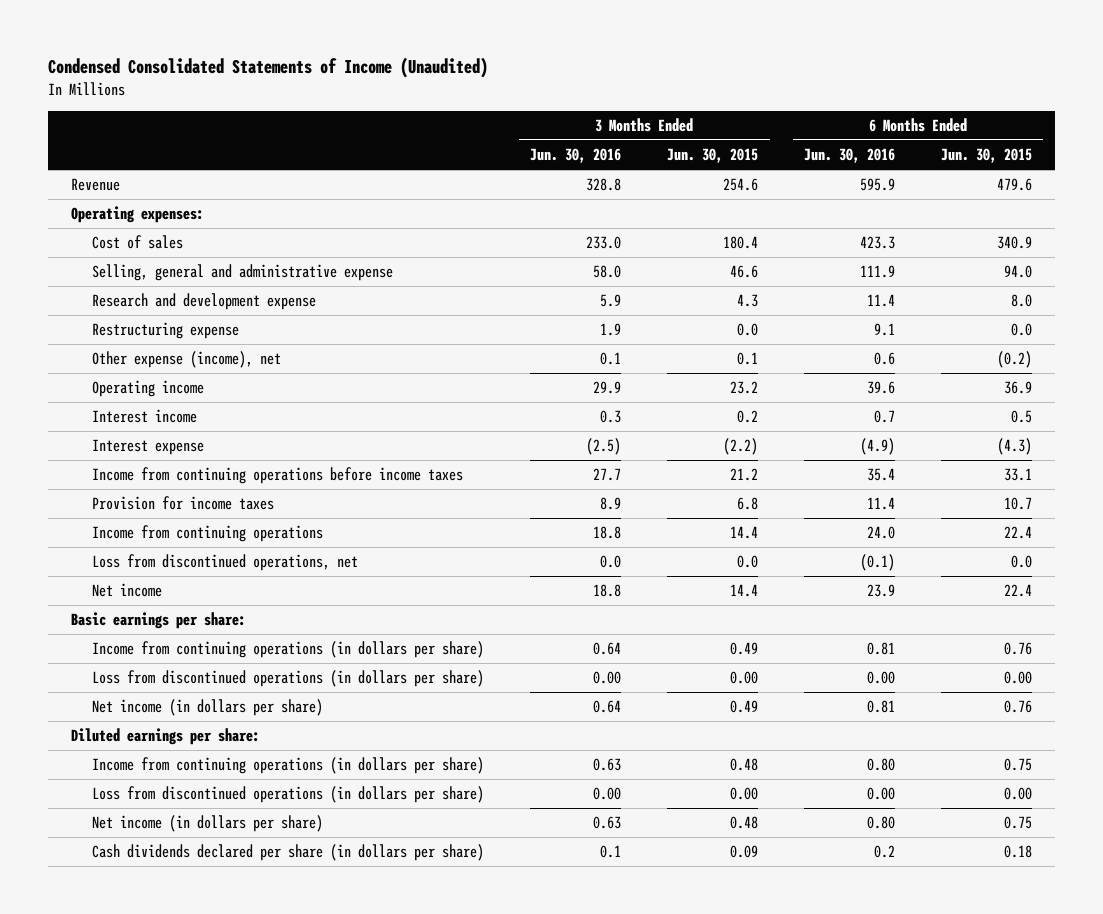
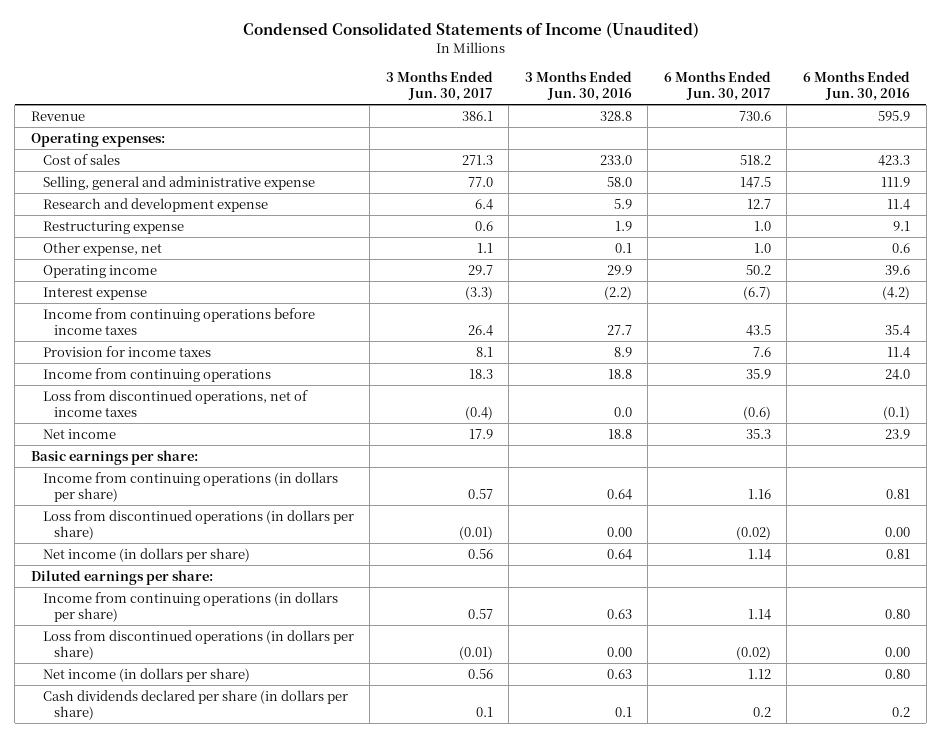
[667,148,759,164] Jun. 30, 2015 -> none
[940,148,1032,164] Jun. 30, 2015 -> none
none -> [385,70,493,102] 3 Months Ended Jun. 30, 2017
none -> [663,70,771,102] 6 Months Ended Jun. 30, 2017
[92,351,282,369] Other expense (income), net -> [42,241,162,256] Other expense, net
[92,409,198,424] Interest income -> none
[586,438,622,456] (2.5) -> [603,285,632,300] (2.2)
[860,438,896,456] (4.9) -> [882,285,911,300] (4.2)
[92,554,359,572] Loss from discontinued operations, net -> [42,389,308,418] Loss from discontinued operations, net of income taxes

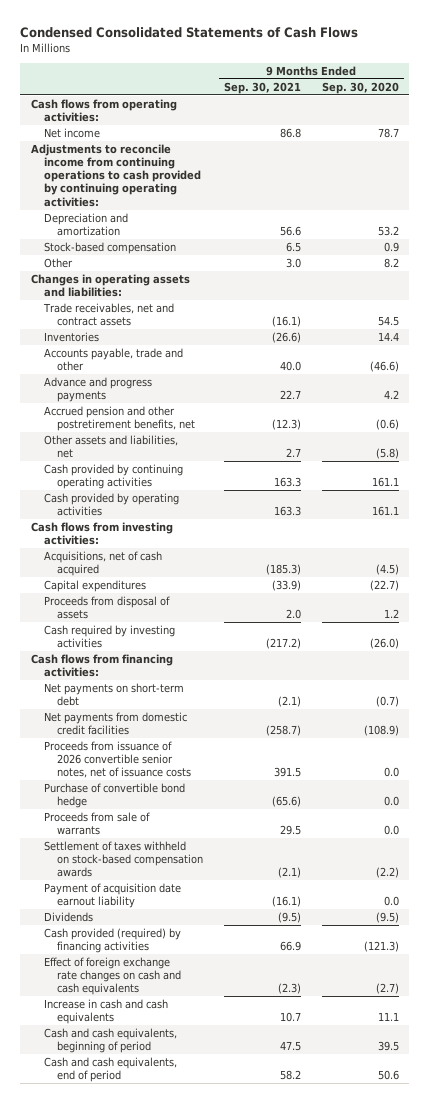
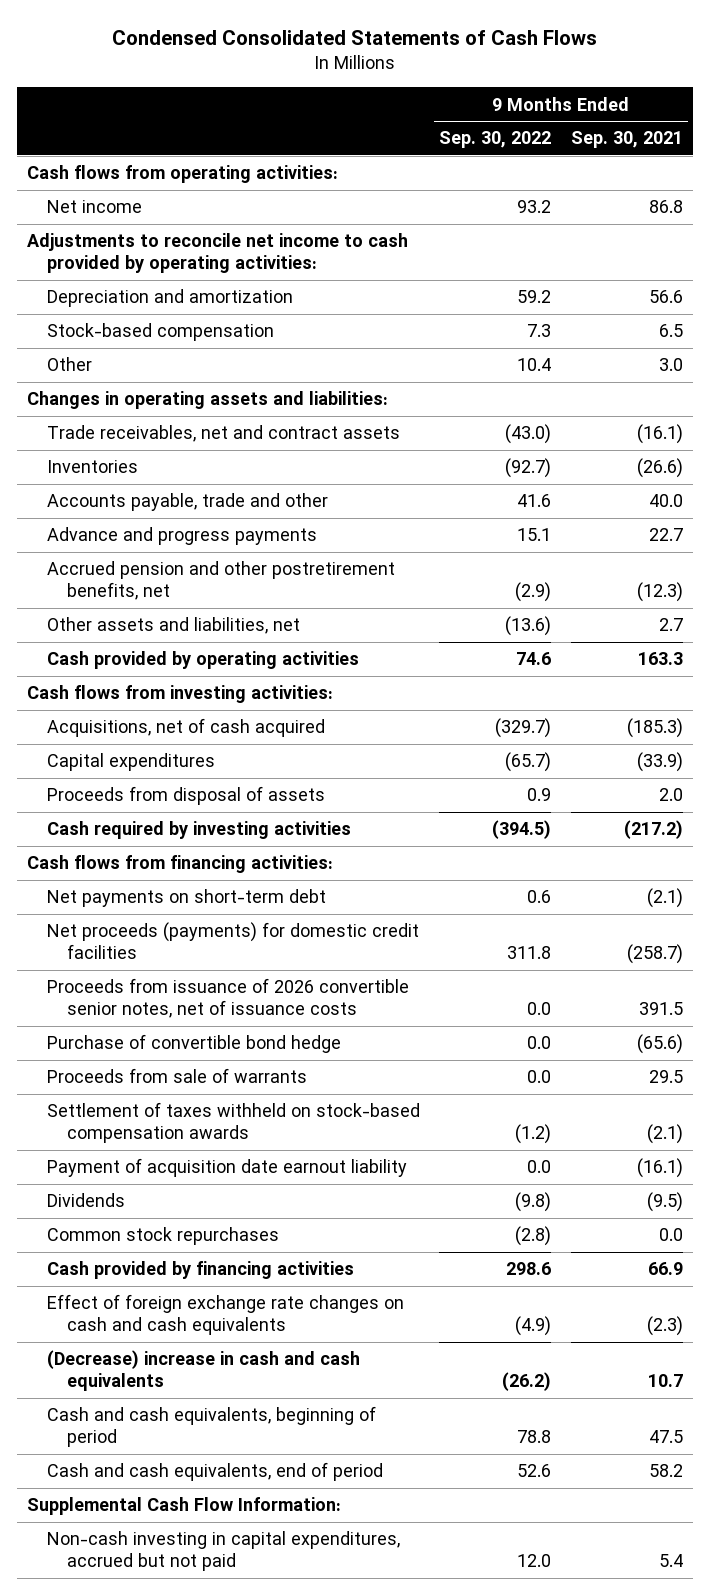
[321,81,399,94] Sep. 30, 2020 -> none
none -> [439,131,552,149] Sep. 30, 2022
[30,143,201,207] Adjustments to reconcile income from continuing operations to cash provided by continuing operating activities: -> [26,233,408,274] Adjustments to reconcile net income to cash provided by operating activities:
[43,463,183,490] Cash provided by continuing operating activities -> none
[43,711,187,736] Net payments from domestic credit facilities -> [46,922,419,960] Net proceeds (payments) for domestic credit facilities
none -> [46,1227,279,1246] Common stock repurchases
[43,927,181,954] Cash provided (required) by financing activities -> [46,1261,354,1280] Cash provided by financing activities
[43,998,168,1025] Increase in cash and cash equivalents -> [46,1350,360,1392] (Decrease) increase in cash and cash equivalents
none -> [26,1497,341,1516] Supplemental Cash Flow Information:
none -> [46,1531,400,1572] Non-cash investing in capital expenditures, accrued but not paid

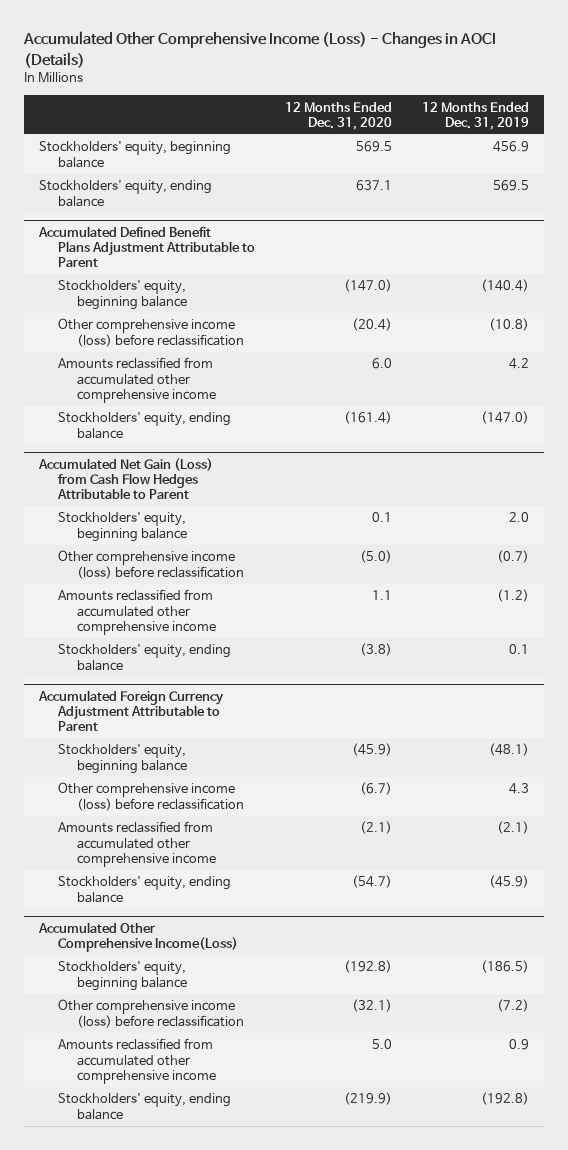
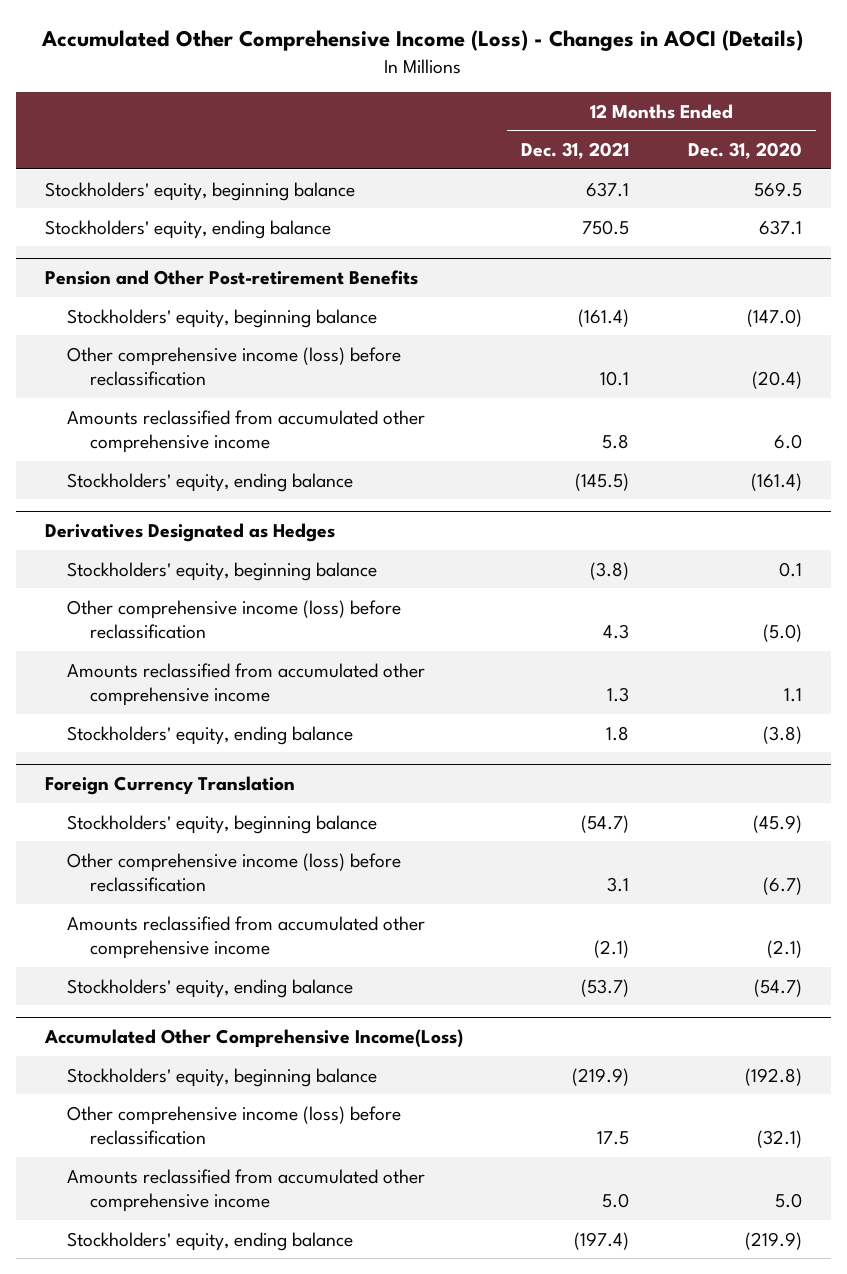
[421,101,529,130] 12 Months Ended Dec. 31, 2019 -> none
none -> [521,142,630,160] Dec. 31, 2021
[38,225,256,268] Accumulated Defined Benefit Plans Adjustment Attributable to Parent -> [45,269,419,285] Pension and Other Post-retirement Benefits
[38,457,214,500] Accumulated Net Gain (Loss) from Cash Flow Hedges Attributable to Parent -> [45,522,336,542] Derivatives Designated as Hedges
[38,689,225,732] Accumulated Foreign Currency Adjustment Attributable to Parent -> [45,775,296,795] Foreign Currency Translation

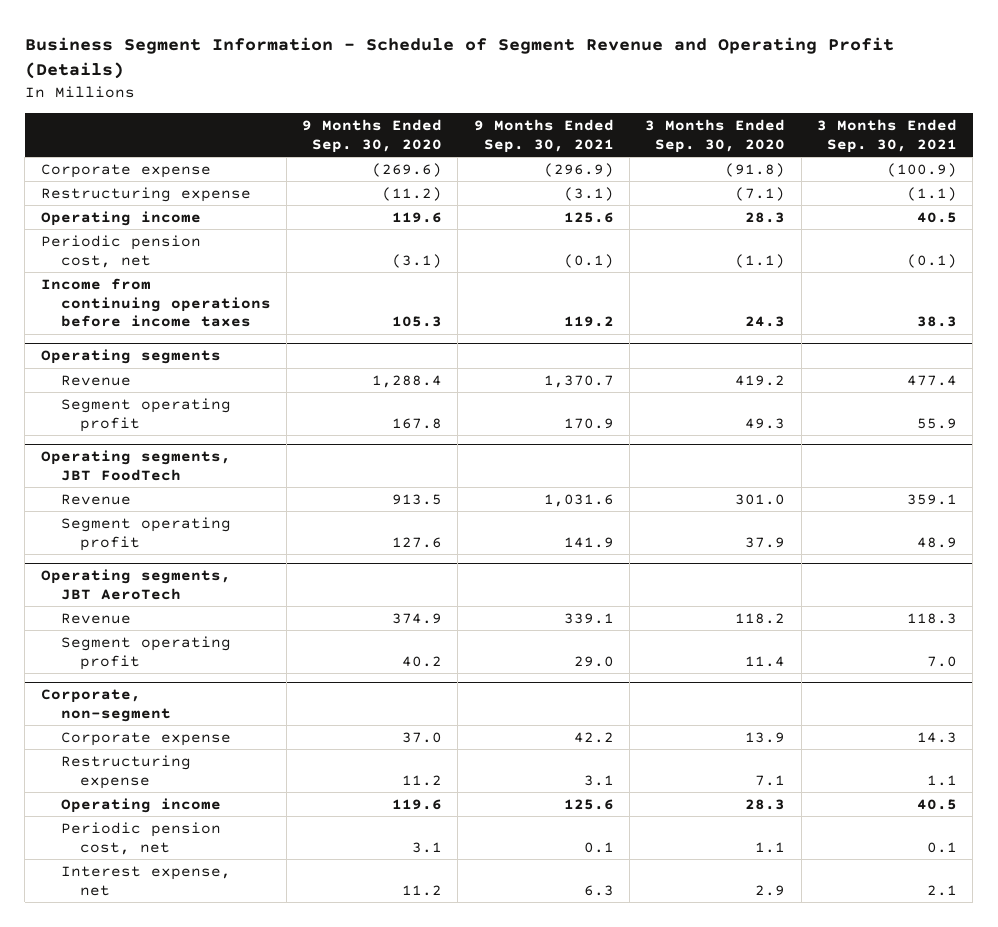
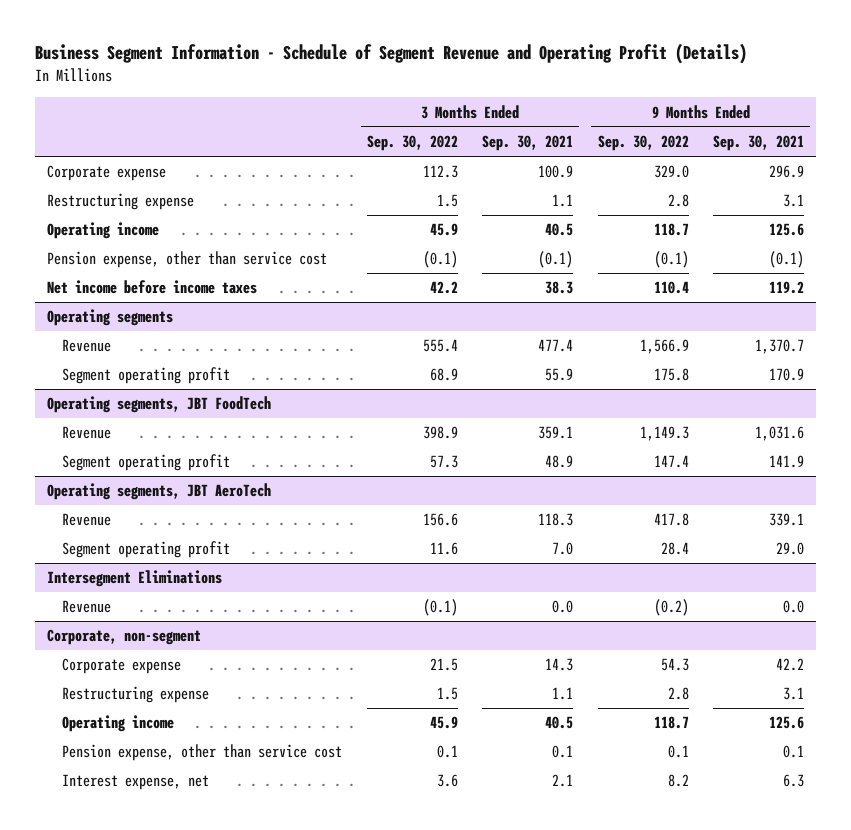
[302,119,443,153] 9 Months Ended Sep. 30, 2020 -> none
[645,119,786,153] 3 Months Ended Sep. 30, 2020 -> none
none -> [366,134,458,151] Sep. 30, 2022
none -> [597,134,689,151] Sep. 30, 2022
[543,162,614,177] (296.9) -> [768,165,804,179] 296.9
[886,162,957,177] (100.9) -> [538,165,574,179] 100.9
[563,186,614,201] (3.1) -> [782,194,804,208] 3.1
[906,186,957,201] (1.1) -> [552,194,574,208] 1.1
[40,234,201,268] Periodic pension cost, net -> none
none -> [46,251,327,269] Pension expense, other than service cost
[40,277,271,328] Income from continuing operations before income taxes -> [46,280,257,295] Net income before income taxes
none -> [46,570,222,588] Intersegment Eliminations
none -> [62,600,112,614] Revenue
[60,821,221,855] Periodic pension cost, net -> none
none -> [62,744,343,762] Pension expense, other than service cost

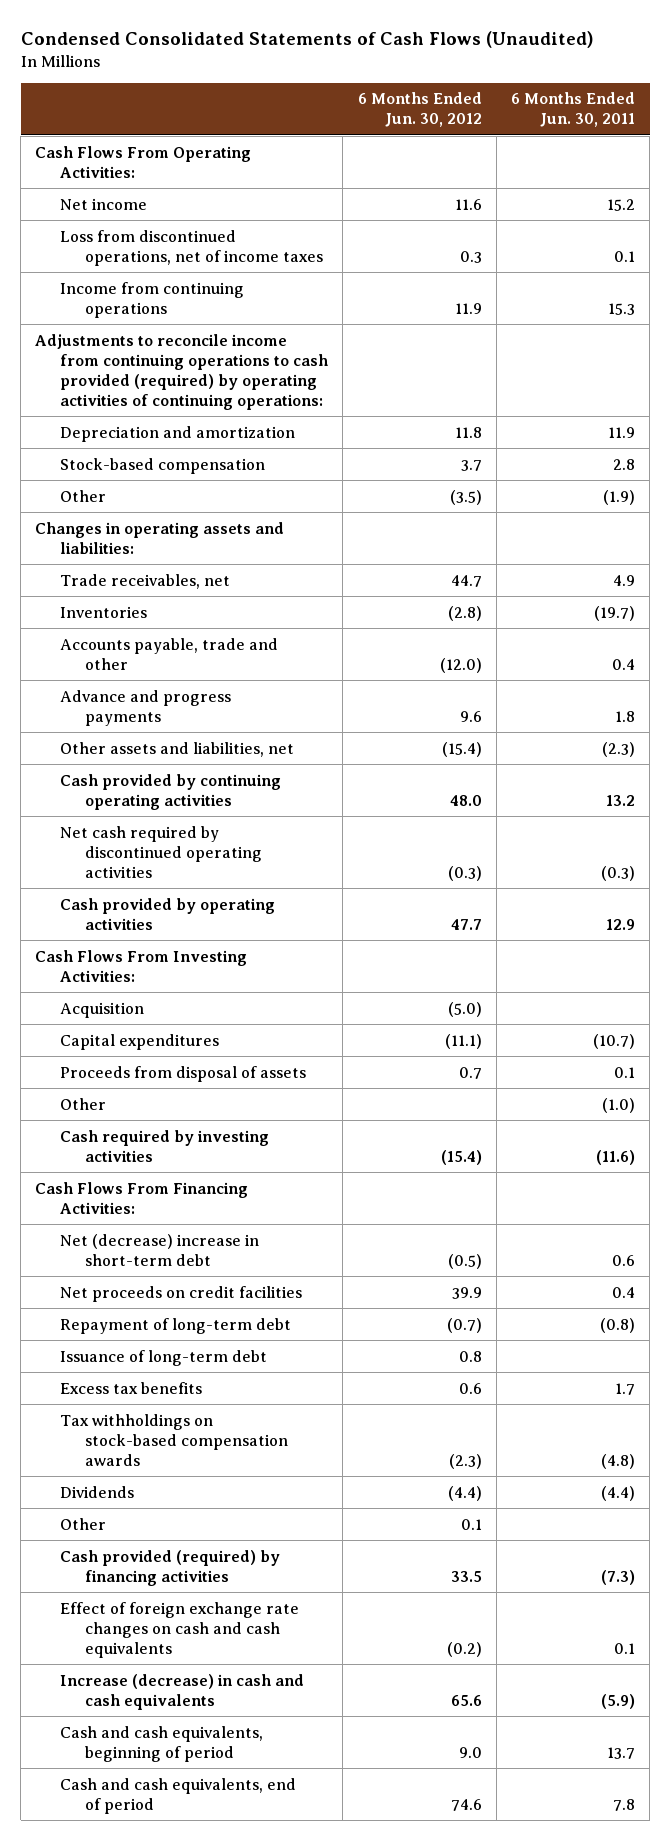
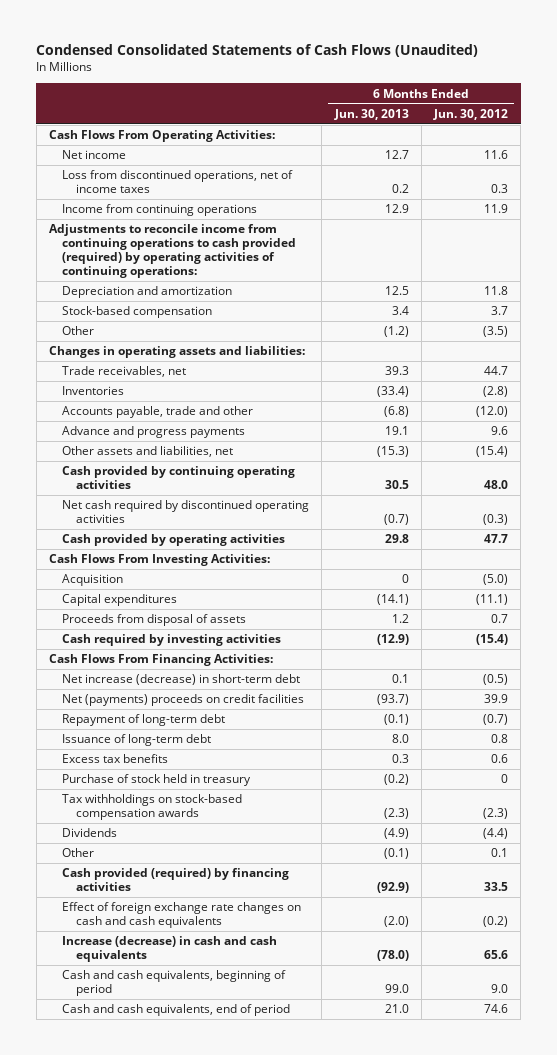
[511,92,636,128] 6 Months Ended Jun. 30, 2011 -> none
none -> [333,108,409,120] Jun. 30, 2013
[60,1097,107,1110] Other -> none
[60,1233,260,1266] Net (decrease) increase in short-term debt -> [62,674,301,686] Net increase (decrease) in short-term debt
[60,1285,303,1302] Net proceeds on credit facilities -> [62,694,305,707] Net (payments) proceeds on credit facilities
none -> [62,774,252,787] Purchase of stock held in treasury

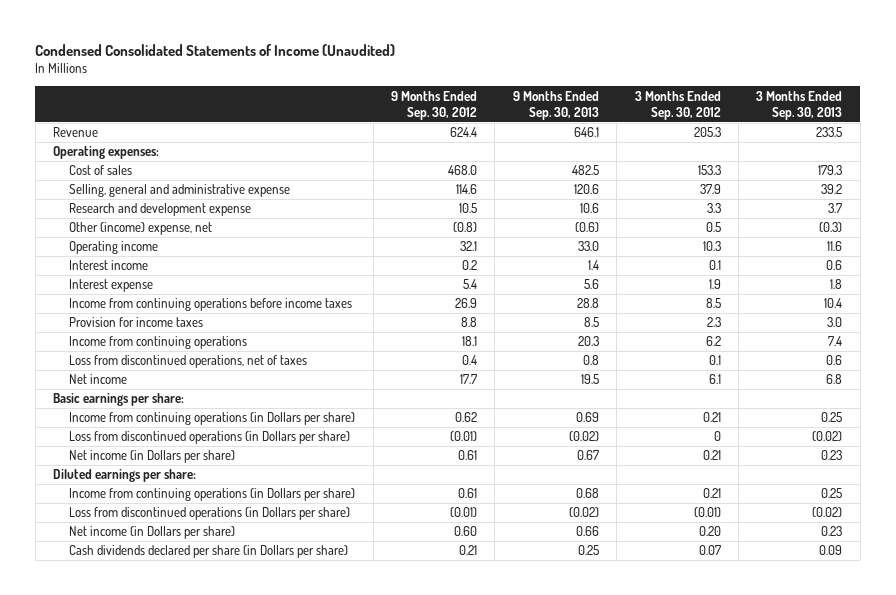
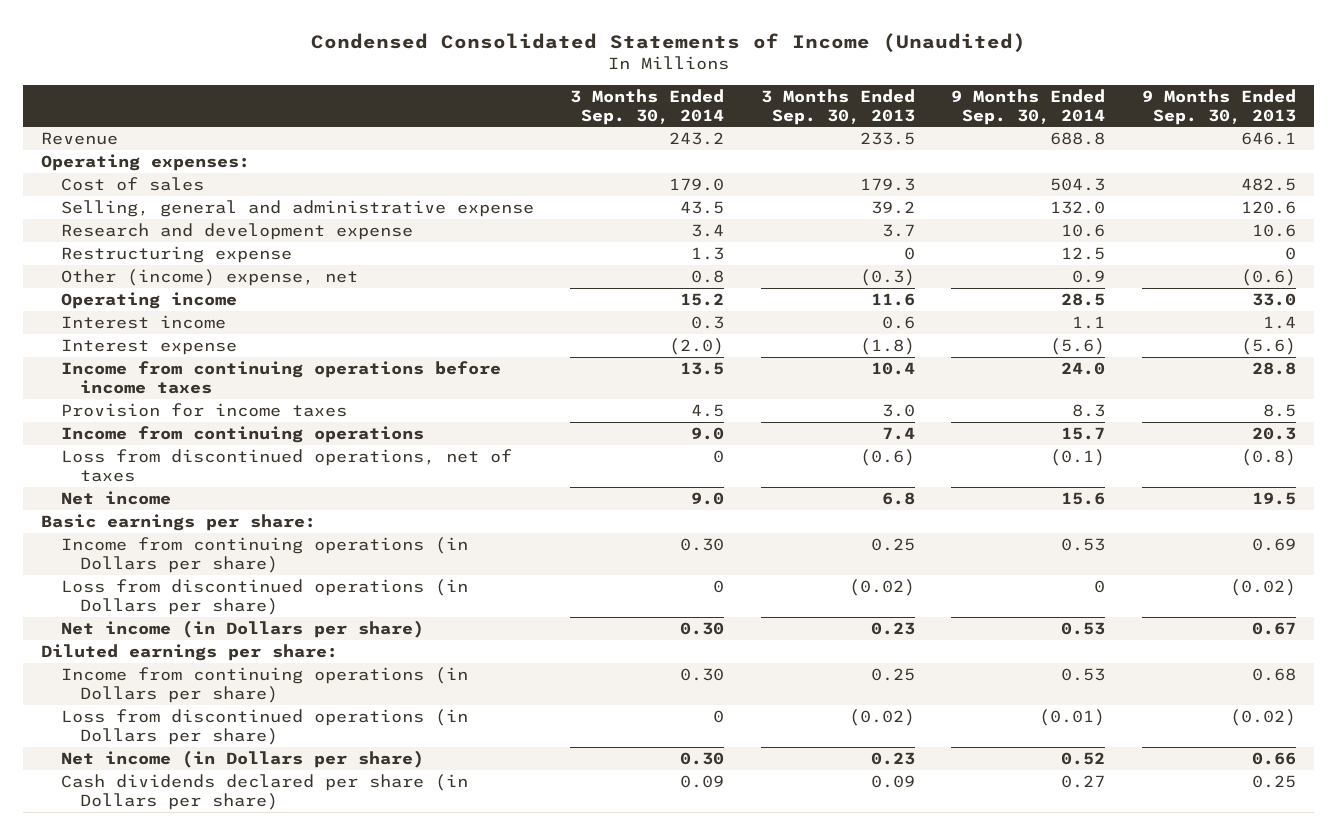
[391,90,478,120] 9 Months Ended Sep. 30, 2012 -> none
[634,90,721,120] 3 Months Ended Sep. 30, 2012 -> none
none -> [570,88,725,125] 3 Months Ended Sep. 30, 2014
none -> [951,88,1106,125] 9 Months Ended Sep. 30, 2014
none -> [60,245,292,263] Restructuring expense
[583,279,599,290] 5.6 -> [1240,337,1296,355] (5.6)
[830,279,843,290] 1.8 -> [859,337,915,355] (1.8)
[582,355,599,366] 0.8 -> [1240,448,1296,466] (0.8)
[826,355,843,366] 0.6 -> [859,448,915,466] (0.6)

